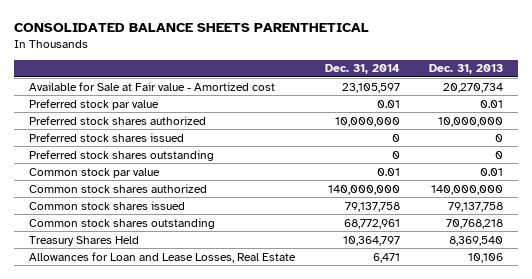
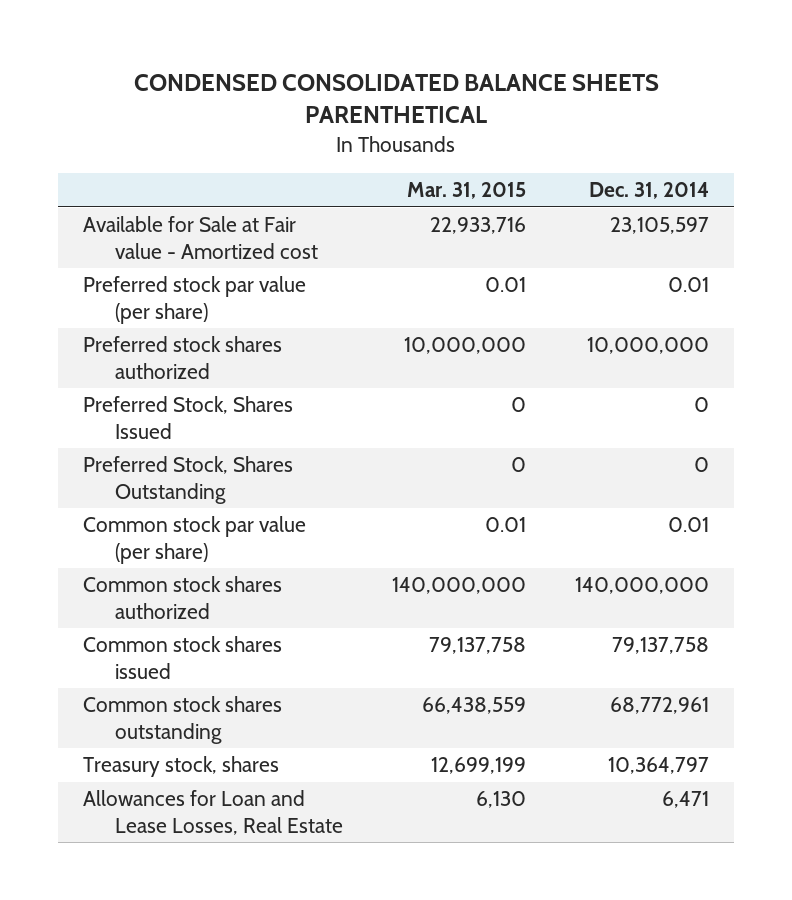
[13,22,369,32] CONSOLIDATED BALANCE SHEETS PARENTHETICAL -> [133,73,659,124] CONDENSED CONSOLIDATED BALANCE SHEETS PARENTHETICAL
[429,64,504,75] Dec. 31, 2013 -> none
none -> [407,182,527,200] Mar. 31, 2015
[28,98,159,110] Preferred stock par value -> [82,276,306,324] Preferred stock par value (per share)
[28,132,184,142] Preferred stock shares issued -> [82,396,293,439] Preferred Stock, Shares Issued
[28,149,214,161] Preferred stock shares outstanding -> [82,456,293,504] Preferred Stock, Shares Outstanding
[28,167,160,178] Common stock par value -> [82,516,306,564] Common stock par value (per share)
[28,235,139,246] Treasury Shares Held -> [82,756,279,778] Treasury stock, shares

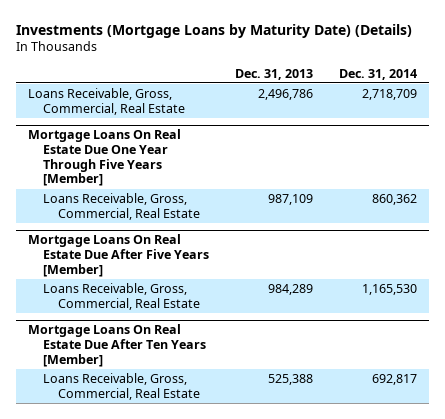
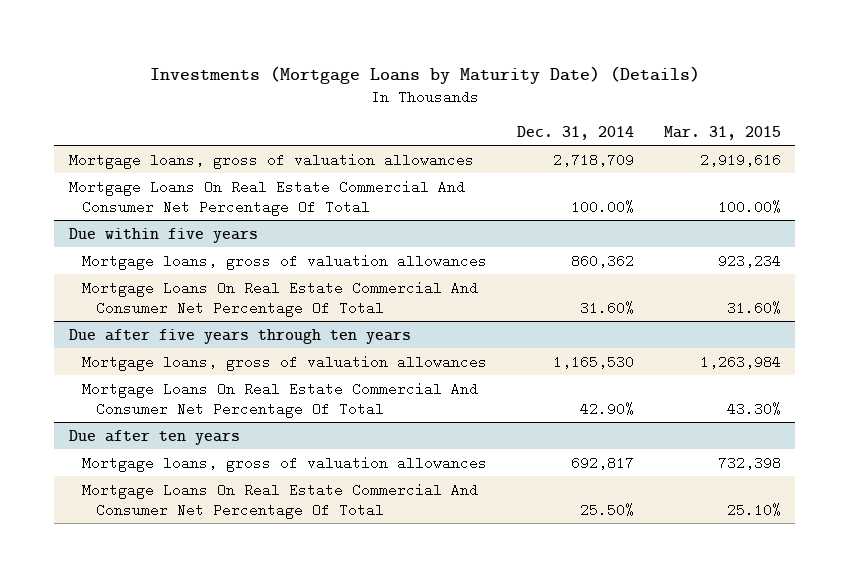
[234,68,313,80] Dec. 31, 2013 -> none
none -> [663,125,781,140] Mar. 31, 2015
[28,88,186,115] Loans Receivable, Gross, Commercial, Real Estate -> [69,152,475,169] Mortgage loans, gross of valuation allowances
none -> [69,179,466,216] Mortgage Loans On Real Estate Commercial And Consumer Net Percentage Of Total
[28,129,182,187] Mortgage Loans On Real Estate Due One Year Through Five Years [Member] -> [69,227,259,243] Due within five years
[43,193,200,220] Loans Receivable, Gross, Commercial, Real Estate -> [82,253,488,270] Mortgage loans, gross of valuation allowances
none -> [82,280,479,317] Mortgage Loans On Real Estate Commercial And Consumer Net Percentage Of Total
[28,234,210,277] Mortgage Loans On Real Estate Due After Five Years [Member] -> [69,328,412,344] Due after five years through ten years
[43,283,200,310] Loans Receivable, Gross, Commercial, Real Estate -> [82,354,488,371] Mortgage loans, gross of valuation allowances
none -> [82,381,479,418] Mortgage Loans On Real Estate Commercial And Consumer Net Percentage Of Total
[28,324,207,367] Mortgage Loans On Real Estate Due After Ten Years [Member] -> [69,429,241,445] Due after ten years
[43,373,200,400] Loans Receivable, Gross, Commercial, Real Estate -> [82,455,488,472] Mortgage loans, gross of valuation allowances
none -> [82,482,479,519] Mortgage Loans On Real Estate Commercial And Consumer Net Percentage Of Total

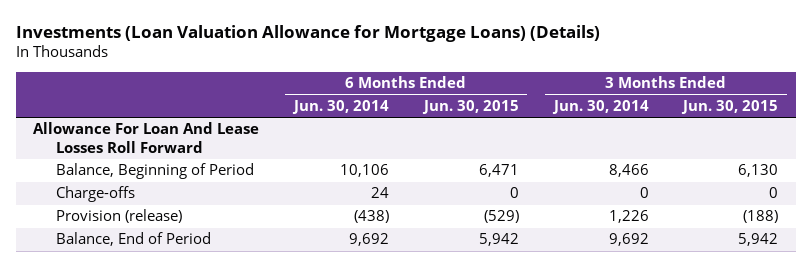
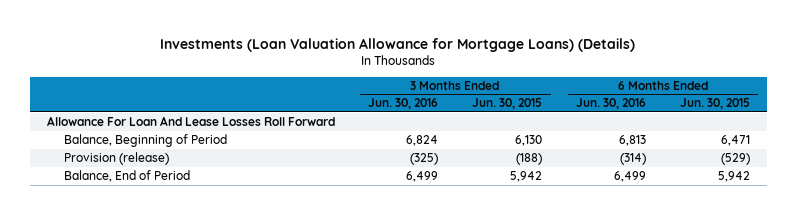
[292,99,390,114] Jun. 30, 2014 -> none
[551,99,649,114] Jun. 30, 2014 -> none
none -> [368,98,439,110] Jun. 30, 2016
none -> [575,98,646,110] Jun. 30, 2016
[55,186,135,203] Charge-offs -> none

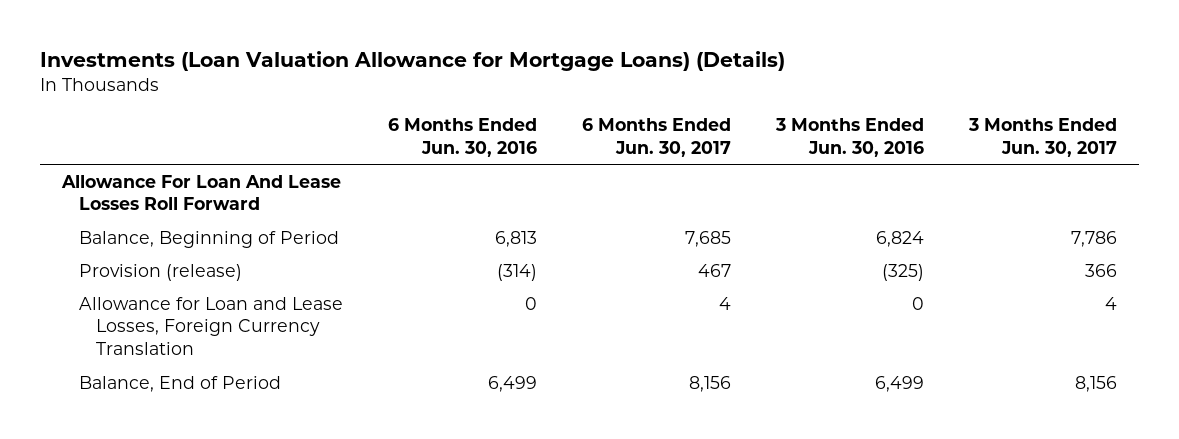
[472,98,543,110] Jun. 30, 2015 -> none
[679,98,750,110] Jun. 30, 2015 -> none
none -> [581,118,731,158] 6 Months Ended Jun. 30, 2017
none -> [967,118,1117,158] 3 Months Ended Jun. 30, 2017
none -> [78,296,343,356] Allowance for Loan and Lease Losses, Foreign Currency Translation

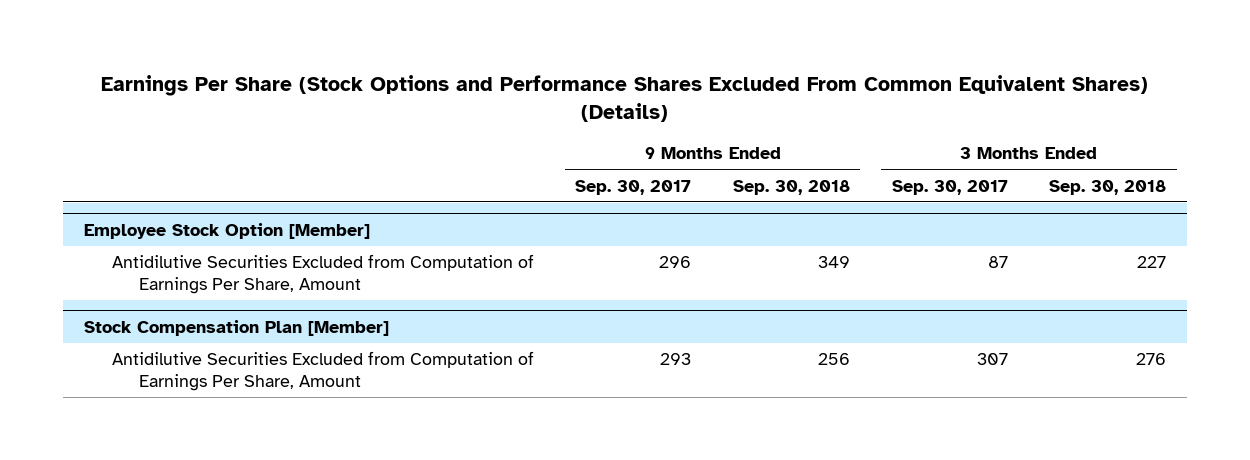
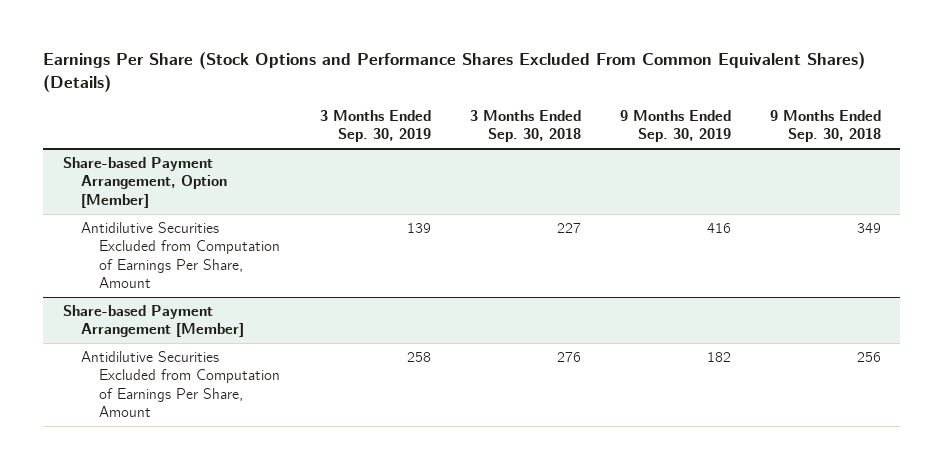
[575,179,692,195] Sep. 30, 2017 -> none
[891,179,1008,195] Sep. 30, 2017 -> none
none -> [319,109,431,143] 3 Months Ended Sep. 30, 2019
none -> [619,109,731,143] 9 Months Ended Sep. 30, 2019
[83,223,370,240] Employee Stock Option [Member] -> [62,156,228,208] Share-based Payment Arrangement, Option [Member]
[83,320,389,337] Stock Compensation Plan [Member] -> [62,304,245,338] Share-based Payment Arrangement [Member]

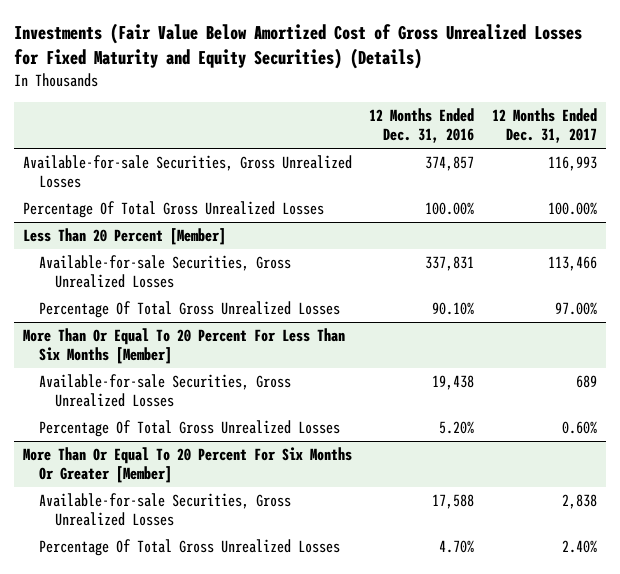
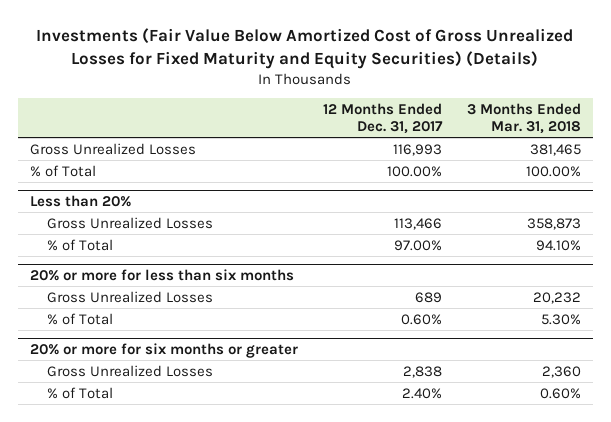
[369,107,475,144] 12 Months Ended Dec. 31, 2016 -> none
none -> [466,102,581,134] 3 Months Ended Mar. 31, 2018
[22,201,324,219] Percentage Of Total Gross Unrealized Losses -> none
[38,301,340,319] Percentage Of Total Gross Unrealized Losses -> none
[38,420,340,438] Percentage Of Total Gross Unrealized Losses -> none
[38,539,340,557] Percentage Of Total Gross Unrealized Losses -> none
[22,155,352,189] Available-for-sale Securities, Gross Unrealized Losses -> [29,142,196,155] Gross Unrealized Losses
none -> [29,164,96,177] % of Total
[22,228,226,246] Less Than 20 Percent [Member] -> [29,195,131,208] Less than 20%
[38,255,291,289] Available-for-sale Securities, Gross Unrealized Losses -> [47,216,214,229] Gross Unrealized Losses
none -> [47,238,114,251] % of Total
[22,328,345,365] More Than Or Equal To 20 Percent For Less Than Six Months [Member] -> [29,269,294,282] 20% or more for less than six months
[38,374,291,408] Available-for-sale Securities, Gross Unrealized Losses -> [47,290,214,303] Gross Unrealized Losses
none -> [47,312,114,325] % of Total
[22,447,352,484] More Than Or Equal To 20 Percent For Six Months Or Greater [Member] -> [29,343,298,359] 20% or more for six months or greater
[38,493,291,527] Available-for-sale Securities, Gross Unrealized Losses -> [47,364,214,377] Gross Unrealized Losses
none -> [47,386,114,399] % of Total

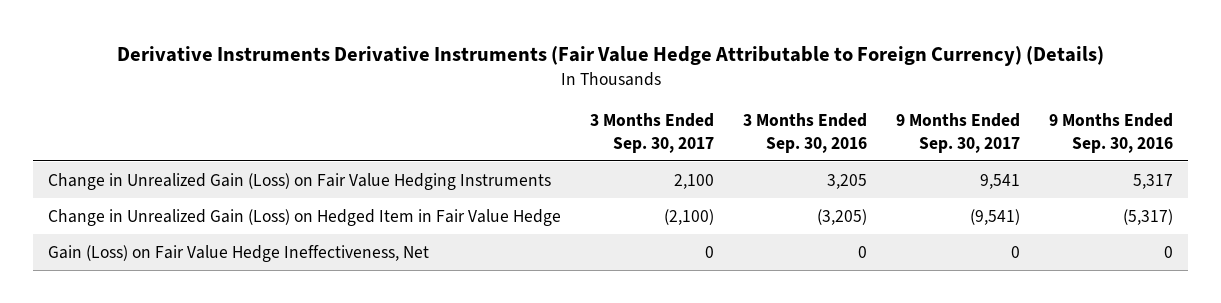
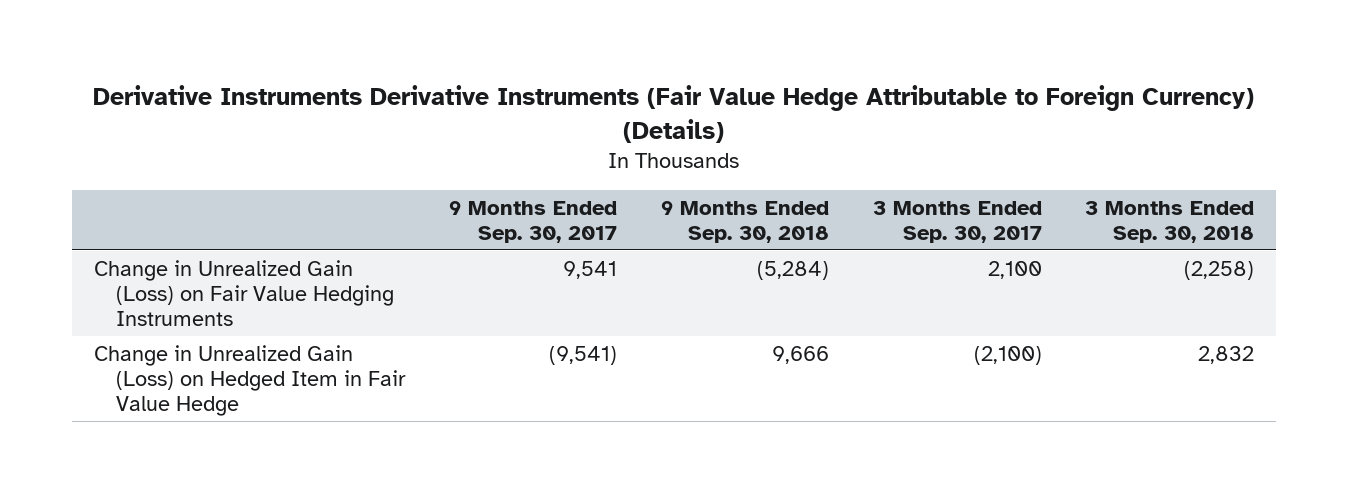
[743,113,868,153] 3 Months Ended Sep. 30, 2016 -> none
[1049,113,1174,153] 9 Months Ended Sep. 30, 2016 -> none
none -> [660,200,829,243] 9 Months Ended Sep. 30, 2018
none -> [1085,200,1255,243] 3 Months Ended Sep. 30, 2018
[47,244,429,262] Gain (Loss) on Fair Value Hedge Ineffectiveness, Net -> none

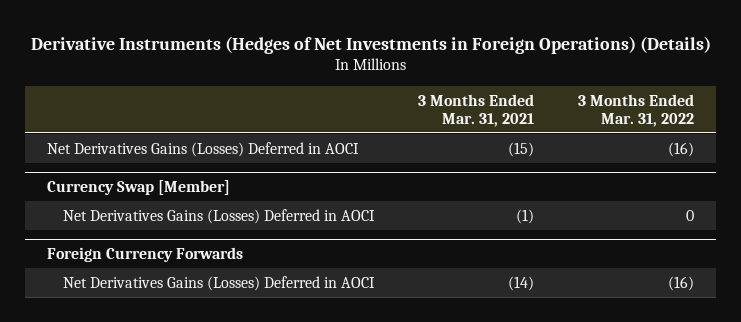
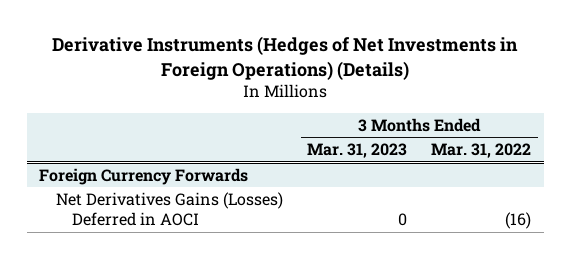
[418,93,535,127] 3 Months Ended Mar. 31, 2021 -> none
none -> [307,143,408,159] Mar. 31, 2023
[47,141,360,157] Net Derivatives Gains (Losses) Deferred in AOCI -> none
[47,179,231,195] Currency Swap [Member] -> none
[63,208,376,224] Net Derivatives Gains (Losses) Deferred in AOCI -> none

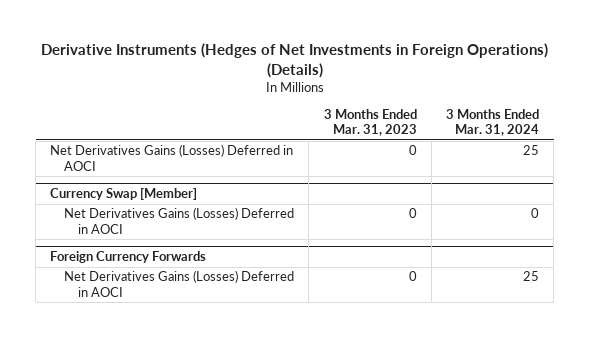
[431,143,532,159] Mar. 31, 2022 -> none
none -> [445,108,539,137] 3 Months Ended Mar. 31, 2024
none -> [50,144,294,172] Net Derivatives Gains (Losses) Deferred in AOCI
none -> [50,188,198,201] Currency Swap [Member]
none -> [64,207,295,235] Net Derivatives Gains (Losses) Deferred in AOCI

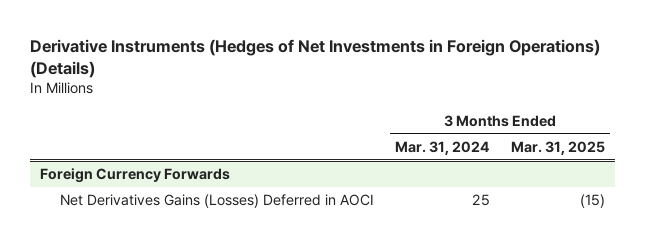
[323,108,417,137] 3 Months Ended Mar. 31, 2023 -> none
none -> [510,140,605,155] Mar. 31, 2025
[50,144,294,172] Net Derivatives Gains (Losses) Deferred in AOCI -> none
[50,188,198,201] Currency Swap [Member] -> none
[64,207,295,235] Net Derivatives Gains (Losses) Deferred in AOCI -> none

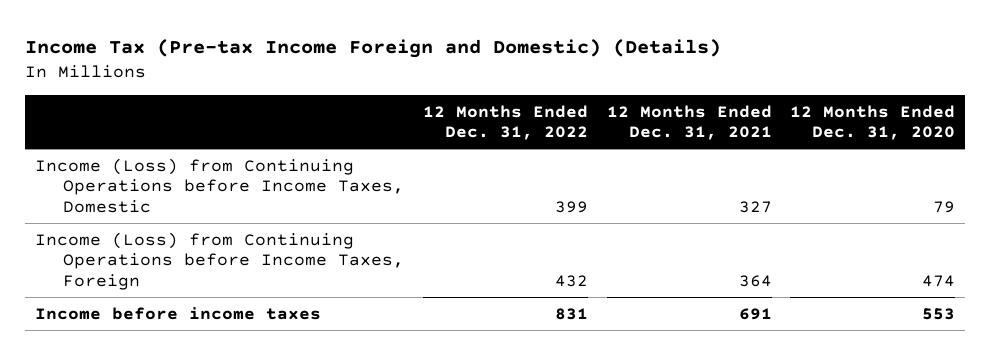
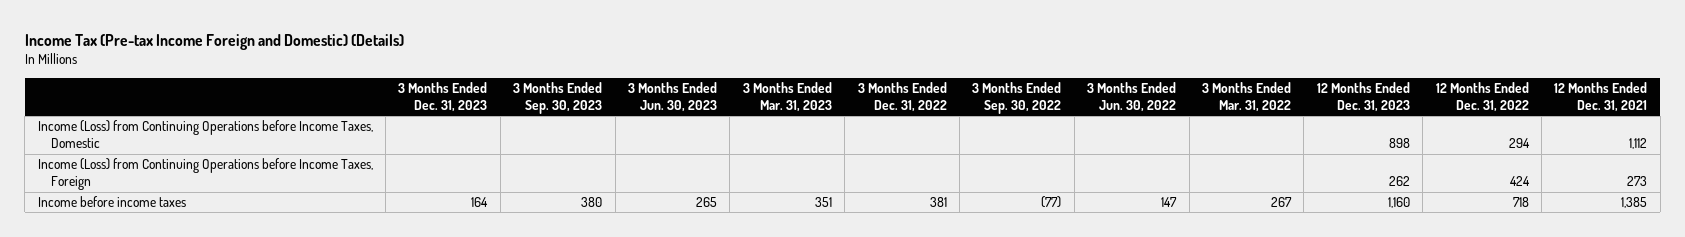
[790,104,956,141] 12 Months Ended Dec. 31, 2020 -> none
none -> [398,81,488,113] 3 Months Ended Dec. 31, 2023
none -> [513,81,603,115] 3 Months Ended Sep. 30, 2023
none -> [628,81,718,113] 3 Months Ended Jun. 30, 2023
none -> [742,81,832,113] 3 Months Ended Mar. 31, 2023
none -> [857,81,947,113] 3 Months Ended Dec. 31, 2022
none -> [972,81,1062,115] 3 Months Ended Sep. 30, 2022
none -> [1087,81,1177,113] 3 Months Ended Jun. 30, 2022
none -> [1201,81,1291,113] 3 Months Ended Mar. 31, 2022
none -> [1316,81,1410,113] 12 Months Ended Dec. 31, 2023
[554,201,588,214] 399 -> [1508,138,1530,149] 294
[738,201,772,214] 327 -> [1629,138,1648,150] 1,112
[554,275,588,288] 432 -> [1509,176,1530,187] 424
[738,275,772,288] 364 -> [1627,176,1648,187] 273
[554,307,588,320] 831 -> [1512,197,1529,208] 718
[738,307,772,320] 691 -> [1621,197,1648,209] 1,385

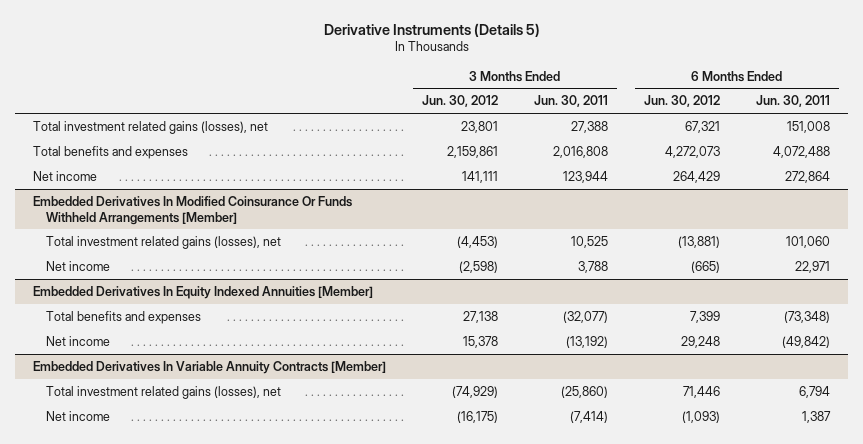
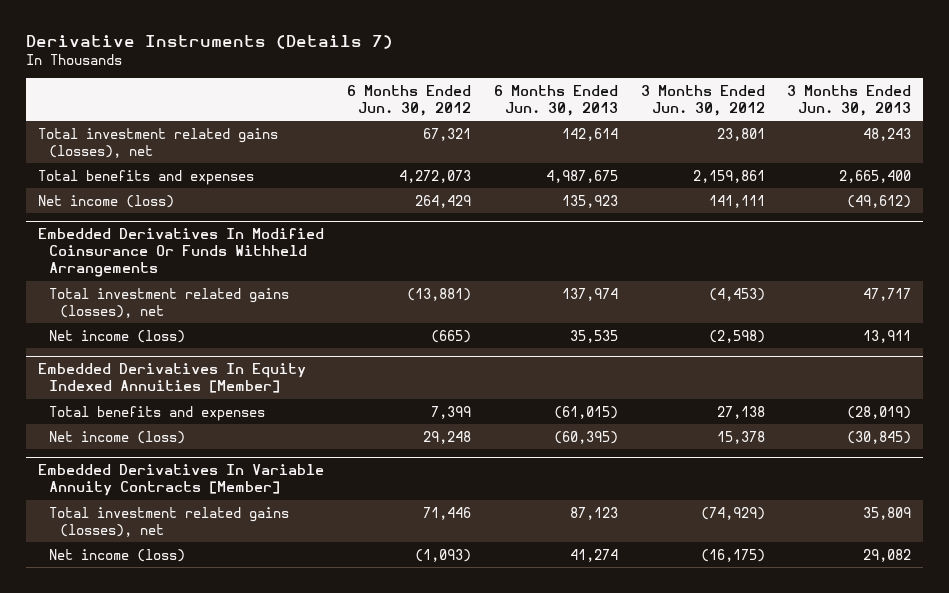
[323,22,540,37] Derivative Instruments (Details 5) -> [26,34,394,49] Derivative Instruments (Details 7)
[534,95,609,108] Jun. 30, 2011 -> none
[755,95,830,108] Jun. 30, 2011 -> none
none -> [493,84,618,116] 6 Months Ended Jun. 30, 2013
none -> [787,84,912,116] 3 Months Ended Jun. 30, 2013
[33,170,98,181] Net income -> [37,194,174,208] Net income (loss)
[33,195,353,225] Embedded Derivatives In Modified Coinsurance Or Funds Withheld Arrangements [Member] -> [37,228,324,277] Embedded Derivatives In Modified Coinsurance Or Funds Withheld Arrangements
[45,260,110,271] Net income -> [48,329,185,343] Net income (loss)
[45,335,110,346] Net income -> [48,430,185,444] Net income (loss)
[45,410,110,421] Net income -> [48,548,185,562] Net income (loss)

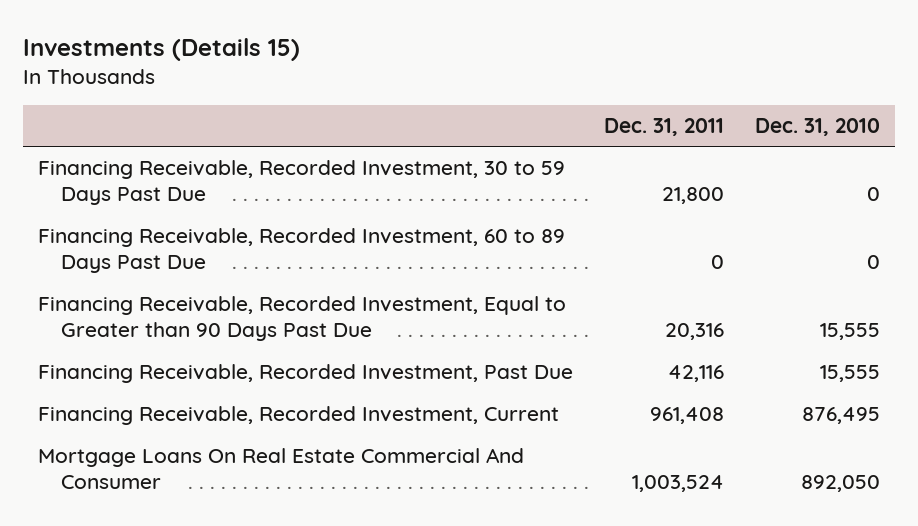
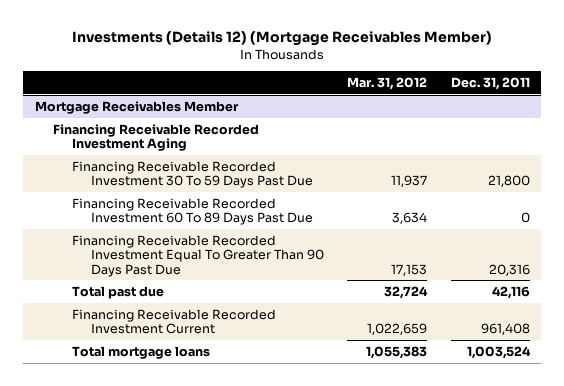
[22,37,300,61] Investments (Details 15) -> [72,30,493,46] Investments (Details 12) (Mortgage Receivables Member)
[754,118,880,137] Dec. 31, 2010 -> none
none -> [347,76,428,90] Mar. 31, 2012
none -> [34,100,239,114] Mortgage Receivables Member
none -> [53,123,260,152] Financing Receivable Recorded Investment Aging
[38,160,566,206] Financing Receivable, Recorded Investment, 30 to 59 Days Past Due -> [71,160,313,189] Financing Receivable Recorded Investment 30 To 59 Days Past Due
[38,228,566,274] Financing Receivable, Recorded Investment, 60 to 89 Days Past Due -> [71,197,313,226] Financing Receivable Recorded Investment 60 To 89 Days Past Due
[38,296,567,342] Financing Receivable, Recorded Investment, Equal to Greater than 90 Days Past Due -> [71,234,324,277] Financing Receivable Recorded Investment Equal To Greater Than 90 Days Past Due
[38,364,574,384] Financing Receivable, Recorded Investment, Past Due -> [71,285,164,299] Total past due
[38,406,560,426] Financing Receivable, Recorded Investment, Current -> [71,308,276,335] Financing Receivable Recorded Investment Current
[38,448,525,490] Mortgage Loans On Real Estate Commercial And Consumer -> [71,345,210,359] Total mortgage loans

